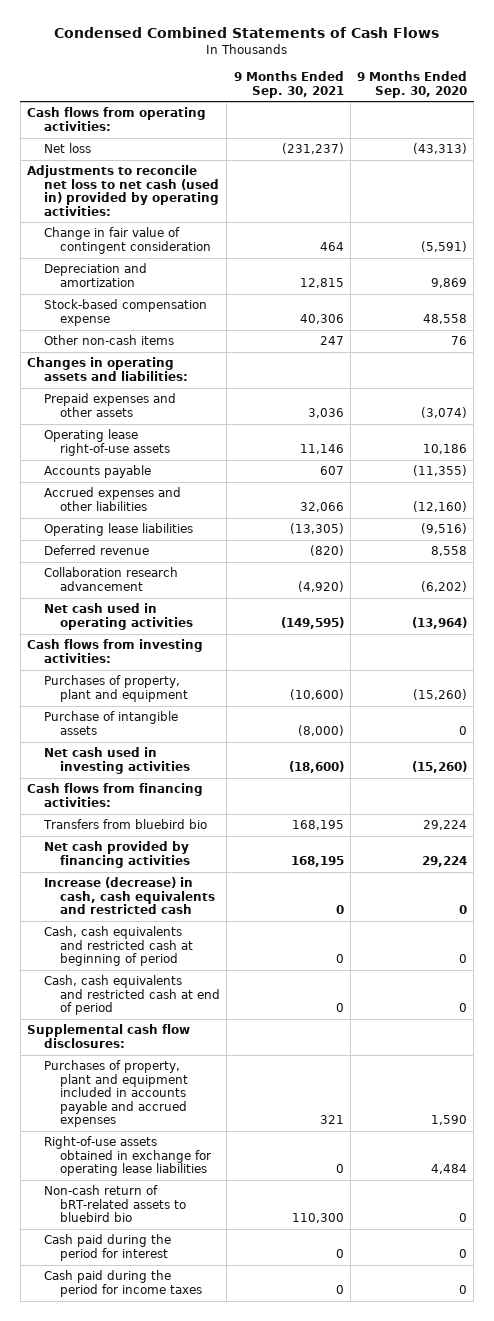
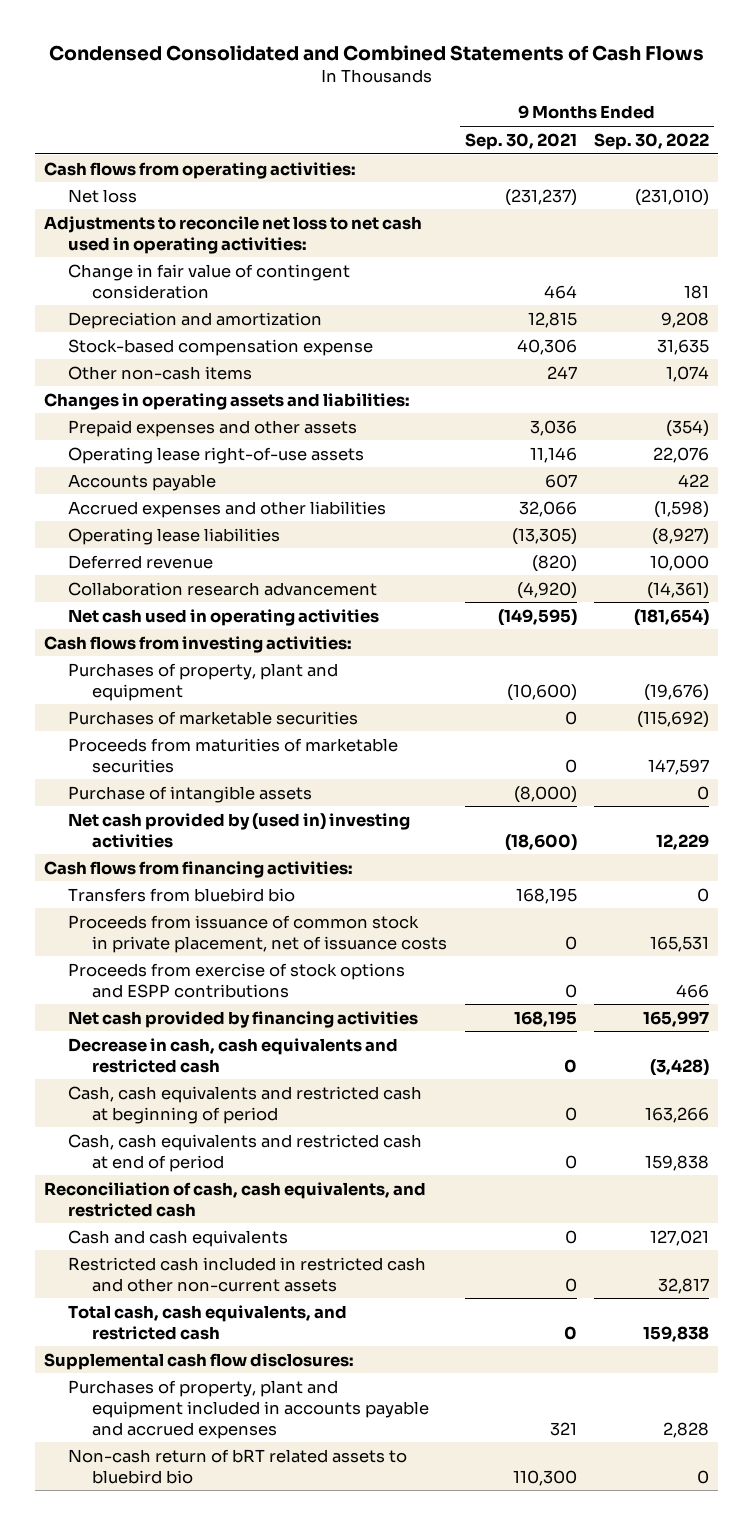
[53,27,439,39] Condensed Combined Statements of Cash Flows -> [48,45,704,62] Condensed Consolidated and Combined Statements of Cash Flows
[356,71,467,98] 9 Months Ended Sep. 30, 2020 -> none
none -> [594,132,710,150] Sep. 30, 2022
[27,165,219,216] Adjustments to reconcile net loss to net cash (used in) provided by operating activities: -> [43,215,422,254] Adjustments to reconcile net loss to net cash used in operating activities:
none -> [68,710,359,725] Purchases of marketable securities
none -> [68,737,399,773] Proceeds from maturities of marketable securities
[43,747,191,774] Net cash used in investing activities -> [68,812,411,848] Net cash provided by (used in) investing activities
none -> [68,914,448,953] Proceeds from issuance of common stock in private placement, net of issuance costs
none -> [68,962,406,998] Proceeds from exercise of stock options and ESPP contributions
[43,877,216,915] Increase (decrease) in cash, cash equivalents and restricted cash -> [68,1037,399,1073] Decrease in cash, cash equivalents and restricted cash
none -> [43,1181,426,1217] Reconciliation of cash, cash equivalents, and restricted cash
none -> [68,1229,289,1247] Cash and cash equivalents
none -> [68,1256,427,1292] Restricted cash included in restricted cash and other non-current assets
none -> [68,1304,348,1340] Total cash, cash equivalents, and restricted cash
[43,1136,212,1177] Right-of-use assets obtained in exchange for operating lease liabilities -> none
[43,1234,171,1261] Cash paid during the period for interest -> none
[43,1270,203,1297] Cash paid during the period for income taxes -> none
[43,1185,187,1223] Non-cash return of bRT-related assets to bluebird bio -> [68,1448,408,1484] Non-cash return of bRT related assets to bluebird bio

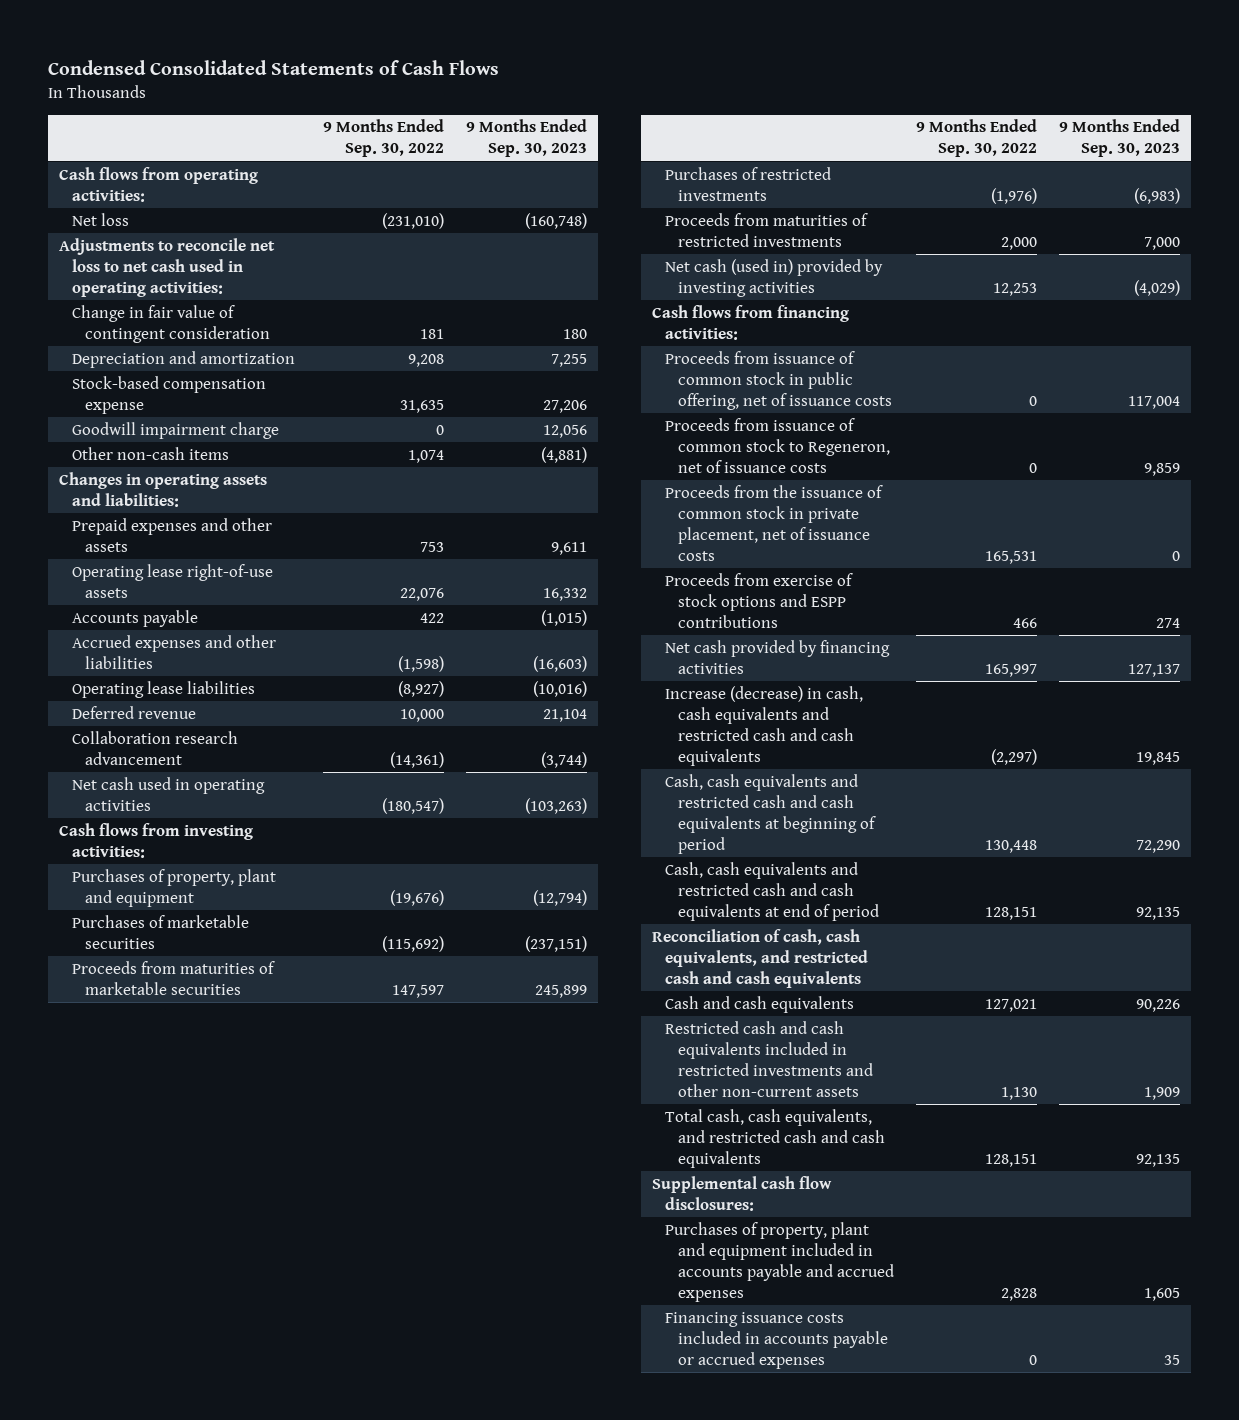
[48,45,704,62] Condensed Consolidated and Combined Statements of Cash Flows -> [48,59,500,75] Condensed Consolidated Statements of Cash Flows
[464,132,577,150] Sep. 30, 2021 -> none
none -> [466,119,588,158] 9 Months Ended Sep. 30, 2023
none -> [71,421,279,439] Goodwill impairment charge
[666,419,710,437] (354) -> [419,541,444,552] 753
[634,608,710,626] (181,654) -> [381,797,444,814] (180,547)
[68,785,313,803] Purchase of intangible assets -> none
none -> [664,166,831,201] Purchases of restricted investments
none -> [664,212,868,247] Proceeds from maturities of restricted investments
[68,812,411,848] Net cash provided by (used in) investing activities -> [664,258,883,297] Net cash (used in) provided by investing activities
[656,833,710,850] 12,229 -> [992,282,1037,296] 12,253
[68,887,296,902] Transfers from bluebird bio -> none
none -> [664,350,892,410] Proceeds from issuance of common stock in public offering, net of issuance costs
none -> [664,417,890,473] Proceeds from issuance of common stock to Regeneron, net of issuance costs
[68,914,448,953] Proceeds from issuance of common stock in private placement, net of issuance costs -> [664,484,883,561] Proceeds from the issuance of common stock in private placement, net of issuance costs
[68,1037,399,1073] Decrease in cash, cash equivalents and restricted cash -> [664,685,863,766] Increase (decrease) in cash, cash equivalents and restricted cash and cash equivalents
[650,1058,710,1076] (3,428) -> [990,748,1037,765] (2,297)
[68,1085,423,1124] Cash, cash equivalents and restricted cash at beginning of period -> [664,773,876,854] Cash, cash equivalents and restricted cash and cash equivalents at beginning of period
[645,1106,710,1123] 163,266 -> [984,839,1037,853] 130,448
[68,1133,423,1172] Cash, cash equivalents and restricted cash at end of period -> [664,861,879,921] Cash, cash equivalents and restricted cash and cash equivalents at end of period
[645,1154,710,1171] 159,838 -> [984,906,1037,920] 128,151
[43,1181,426,1217] Reconciliation of cash, cash equivalents, and restricted cash -> [651,928,868,988] Reconciliation of cash, cash equivalents, and restricted cash and cash equivalents
[68,1256,427,1292] Restricted cash included in restricted cash and other non-current assets -> [664,1020,873,1097] Restricted cash and cash equivalents included in restricted investments and other non-current assets
[658,1277,710,1294] 32,817 -> [1000,1086,1037,1100] 1,130
[68,1304,348,1340] Total cash, cash equivalents, and restricted cash -> [664,1108,885,1168] Total cash, cash equivalents, and restricted cash and cash equivalents
[643,1325,710,1342] 159,838 -> [984,1153,1037,1167] 128,151
[68,1448,408,1484] Non-cash return of bRT related assets to bluebird bio -> none
none -> [664,1311,888,1369] Financing issuance costs included in accounts payable or accrued expenses

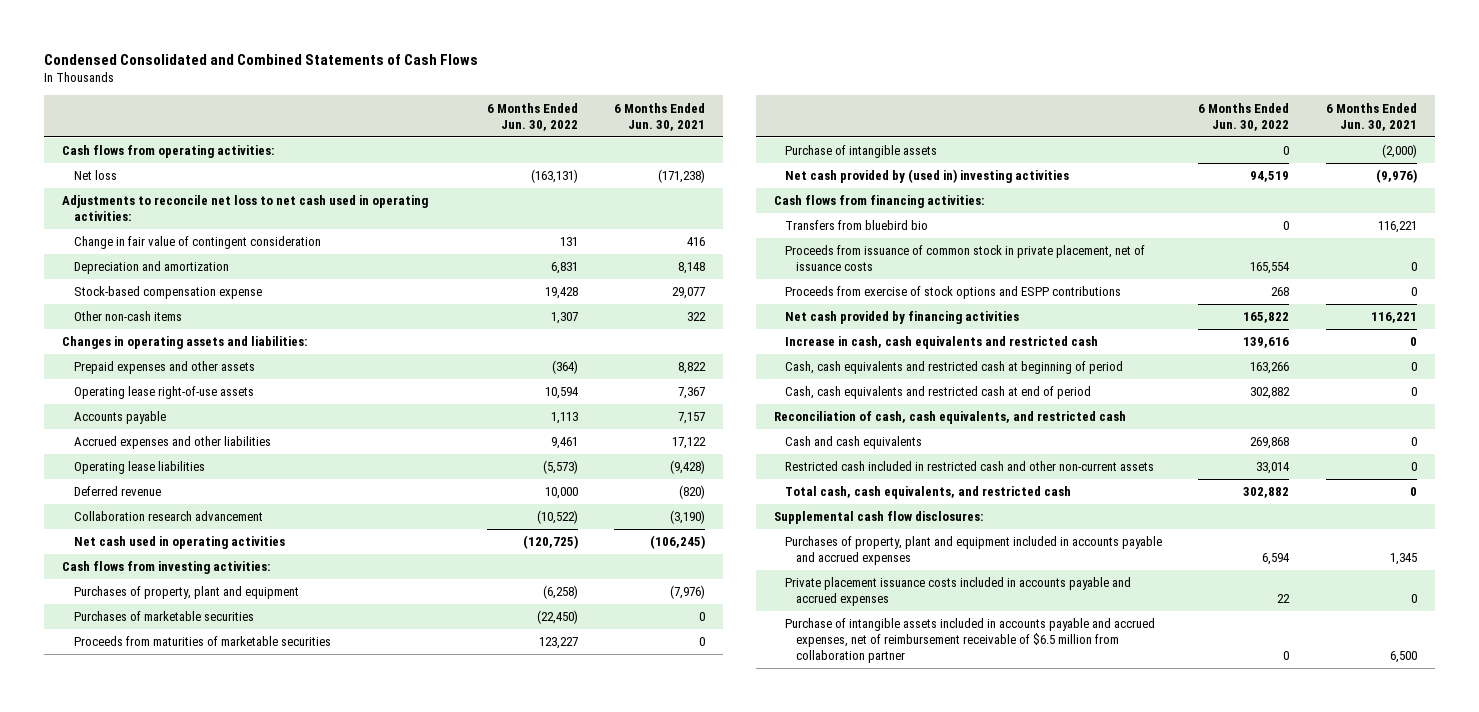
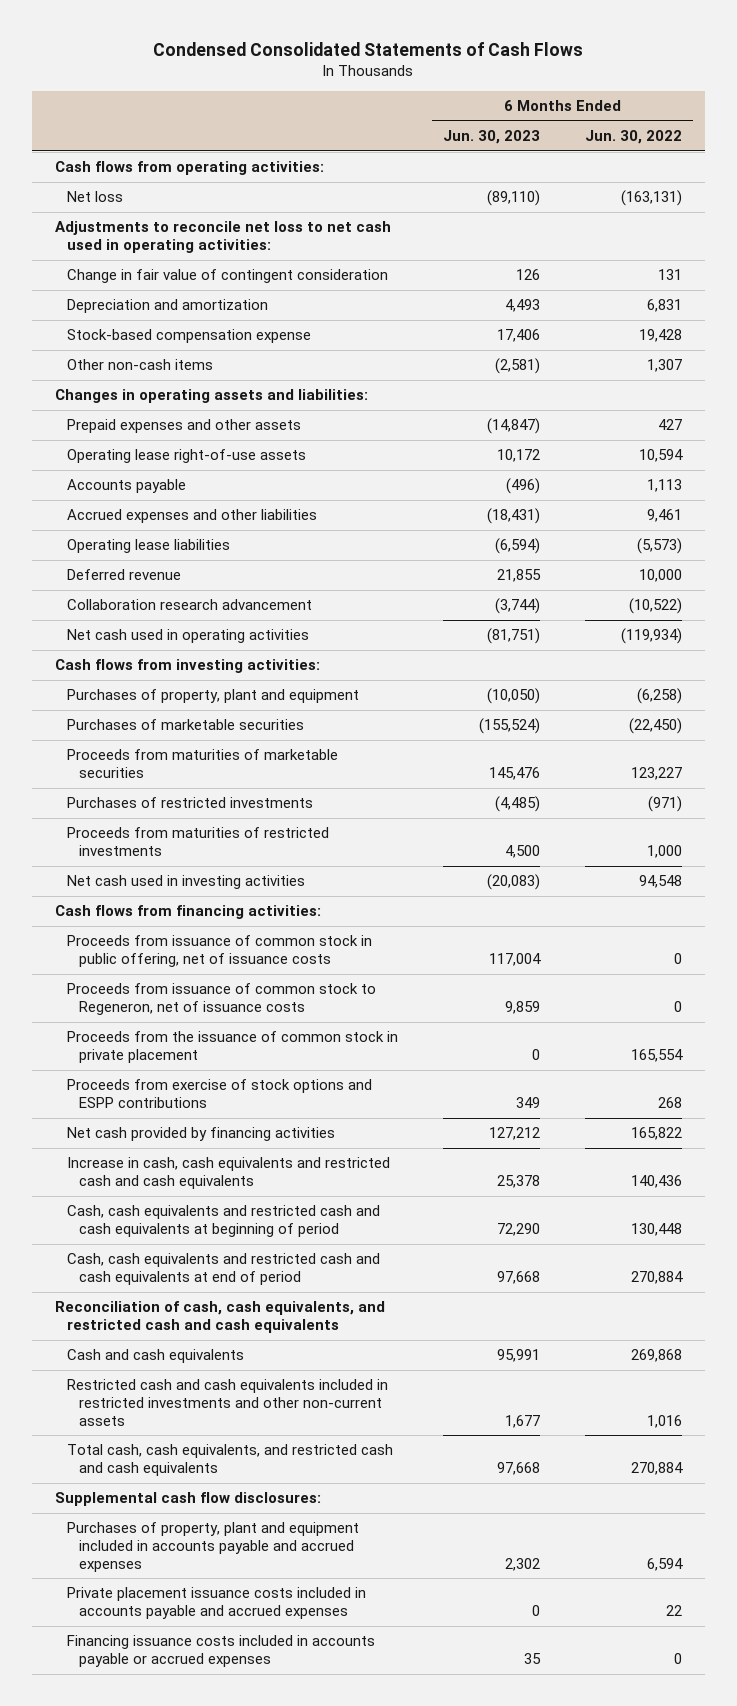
[44,53,479,65] Condensed Consolidated and Combined Statements of Cash Flows -> [153,41,584,56] Condensed Consolidated Statements of Cash Flows
[613,102,705,131] 6 Months Ended Jun. 30, 2021 -> none
none -> [443,130,541,145] Jun. 30, 2023
[551,360,578,375] (364) -> [658,419,683,431] 427
[522,535,578,550] (120,725) -> [621,628,683,645] (119,934)
[785,145,938,159] Purchase of intangible assets -> none
none -> [66,797,313,809] Purchases of restricted investments
none -> [66,827,329,857] Proceeds from maturities of restricted investments
[785,169,1070,184] Net cash provided by (used in) investing activities -> [66,875,305,890] Net cash used in investing activities
[1250,171,1290,183] 94,519 -> [639,875,683,889] 94,548
[785,220,929,231] Transfers from bluebird bio -> none
none -> [66,935,372,968] Proceeds from issuance of common stock in public offering, net of issuance costs
none -> [66,983,376,1016] Proceeds from issuance of common stock to Regeneron, net of issuance costs
[785,245,1146,272] Proceeds from issuance of common stock in private placement, net of issuance costs -> [66,1031,398,1064] Proceeds from the issuance of common stock in private placement
[785,336,1099,350] Increase in cash, cash equivalents and restricted cash -> [66,1157,390,1190] Increase in cash, cash equivalents and restricted cash and cash equivalents
[1243,337,1290,349] 139,616 -> [631,1175,683,1189] 140,436
[785,361,1124,375] Cash, cash equivalents and restricted cash at beginning of period -> [66,1205,380,1238] Cash, cash equivalents and restricted cash and cash equivalents at beginning of period
[1250,362,1290,375] 163,266 -> [631,1223,683,1237] 130,448
[785,386,1092,400] Cash, cash equivalents and restricted cash at end of period -> [66,1253,380,1286] Cash, cash equivalents and restricted cash and cash equivalents at end of period
[1250,387,1291,400] 302,882 -> [631,1271,684,1285] 270,884
[773,411,1126,425] Reconciliation of cash, cash equivalents, and restricted cash -> [54,1301,385,1334] Reconciliation of cash, cash equivalents, and restricted cash and cash equivalents
[785,461,1155,472] Restricted cash included in restricted cash and other non-current assets -> [66,1379,388,1426] Restricted cash and cash equivalents included in restricted investments and other non-current assets
[1256,462,1291,475] 33,014 -> [647,1414,683,1428] 1,016
[785,486,1072,500] Total cash, cash equivalents, and restricted cash -> [66,1444,393,1477] Total cash, cash equivalents, and restricted cash and cash equivalents
[1243,487,1290,499] 302,882 -> [631,1462,684,1476] 270,884
[785,618,1156,664] Purchase of intangible assets included in accounts payable and accrued expenses, net of reimbursement receivable of $6.5 million from collaboration partner -> none
none -> [66,1635,375,1668] Financing issuance costs included in accounts payable or accrued expenses

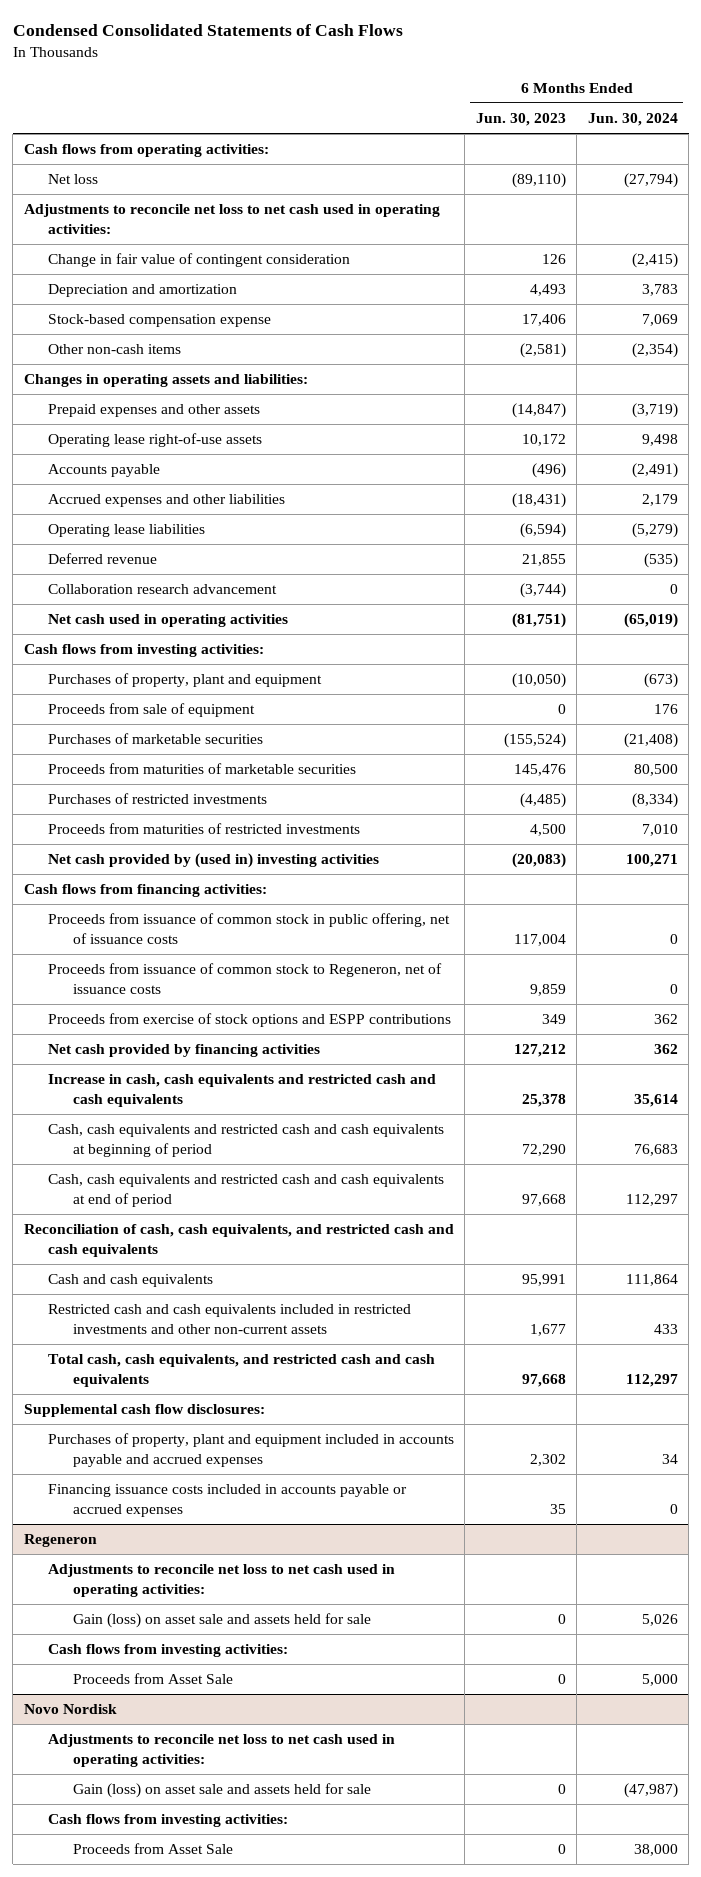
[585,130,683,145] Jun. 30, 2022 -> none
none -> [587,112,678,126] Jun. 30, 2024
none -> [48,703,256,718] Proceeds from sale of equipment
[66,875,305,890] Net cash used in investing activities -> [48,853,380,869] Net cash provided by (used in) investing activities
[66,1031,398,1064] Proceeds from the issuance of common stock in private placement -> none
[66,1587,366,1620] Private placement issuance costs included in accounts payable and accrued expenses -> none
none -> [23,1534,97,1548] Regeneron
none -> [48,1564,396,1597] Adjustments to reconcile net loss to net cash used in operating activities:
none -> [72,1613,371,1629] Gain (loss) on asset sale and assets held for sale
none -> [48,1644,289,1658] Cash flows from investing activities:
none -> [72,1673,233,1685] Proceeds from Asset Sale
none -> [23,1704,117,1715] Novo Nordisk
none -> [48,1734,396,1767] Adjustments to reconcile net loss to net cash used in operating activities:
none -> [72,1783,371,1799] Gain (loss) on asset sale and assets held for sale
none -> [48,1814,289,1828] Cash flows from investing activities:
none -> [72,1843,233,1855] Proceeds from Asset Sale

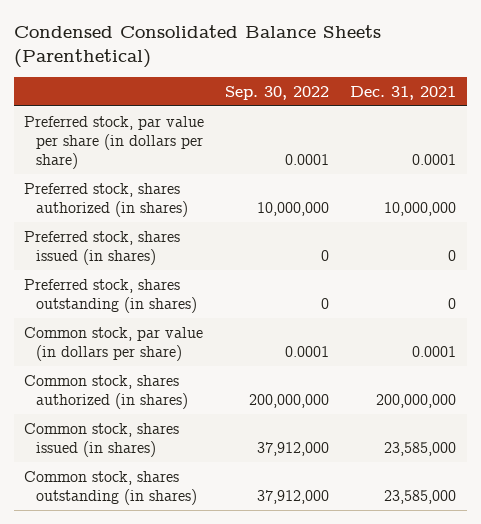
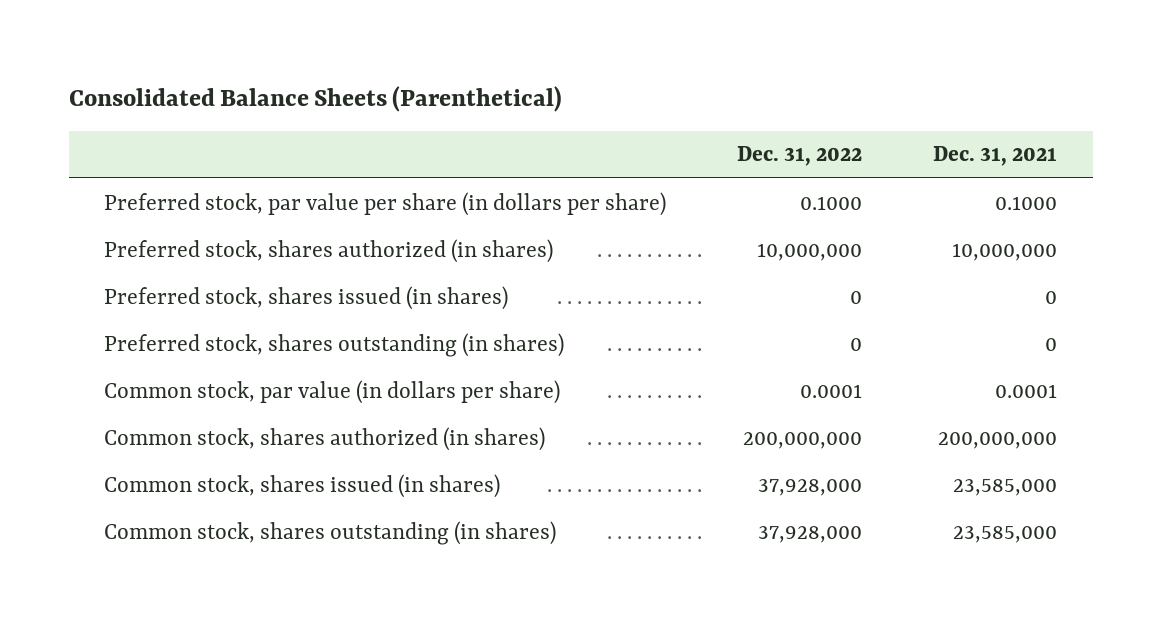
[13,24,381,68] Condensed Consolidated Balance Sheets (Parenthetical) -> [68,86,562,113] Consolidated Balance Sheets (Parenthetical)
[225,85,330,100] Sep. 30, 2022 -> none
none -> [737,146,863,167] Dec. 31, 2022
[412,153,457,165] 0.0001 -> [995,195,1058,210] 0.1000

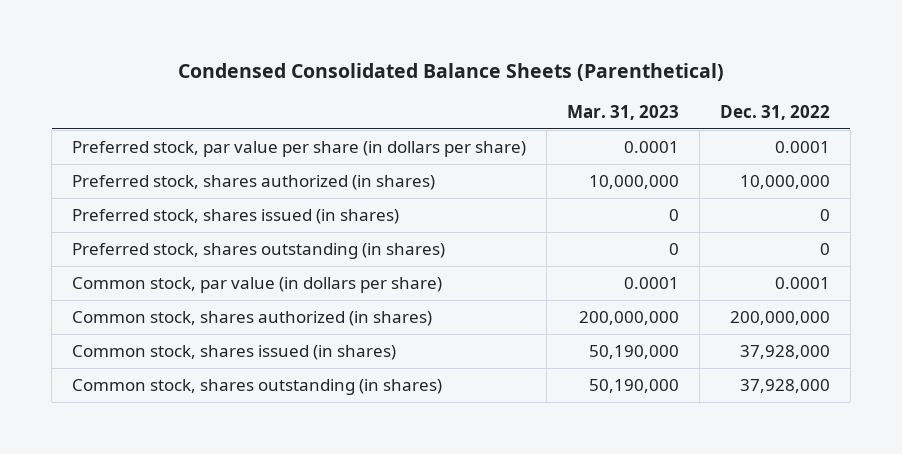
[68,86,562,113] Consolidated Balance Sheets (Parenthetical) -> [177,62,724,81] Condensed Consolidated Balance Sheets (Parenthetical)
[933,146,1058,167] Dec. 31, 2021 -> none
none -> [566,104,679,120] Mar. 31, 2023
[800,195,863,210] 0.1000 -> [774,141,830,154] 0.0001

